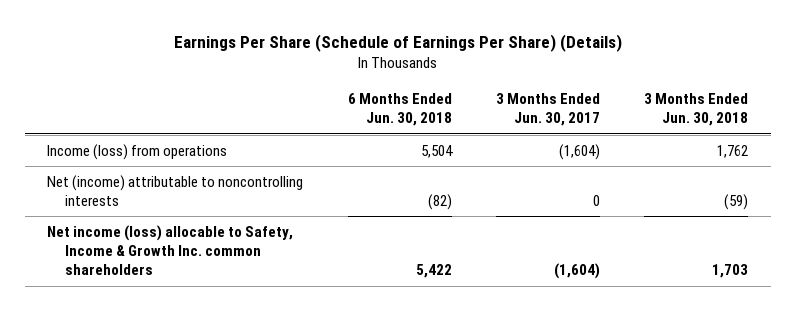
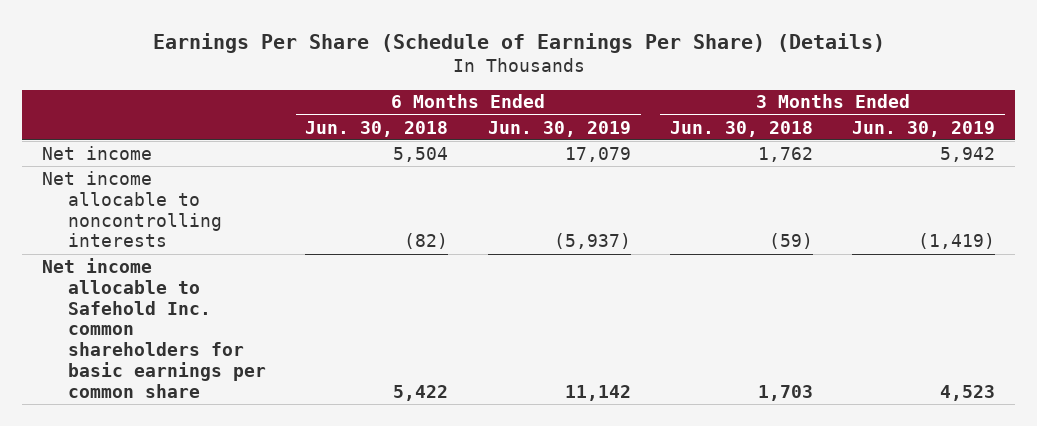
[495,93,600,127] 3 Months Ended Jun. 30, 2017 -> none
none -> [487,120,631,137] Jun. 30, 2019
none -> [852,120,996,137] Jun. 30, 2019
[47,143,228,160] Income (loss) from operations -> [41,145,152,160] Net income
[47,174,304,207] Net (income) attributable to noncontrolling interests -> [41,170,223,248] Net income allocable to noncontrolling interests
[47,224,294,276] Net income (loss) allocable to Safety, Income & Growth Inc. common shareholders -> [41,257,267,398] Net income allocable to Safehold Inc. common shareholders for basic earnings per common share

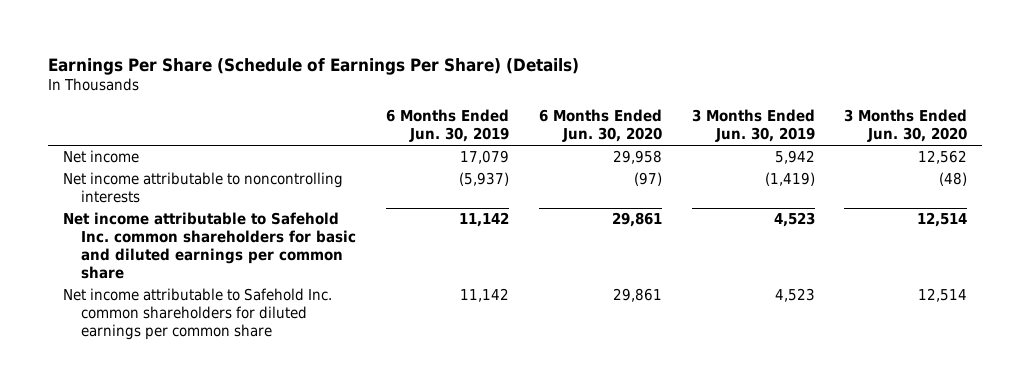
[305,120,449,137] Jun. 30, 2018 -> none
[669,120,813,137] Jun. 30, 2018 -> none
none -> [538,109,662,143] 6 Months Ended Jun. 30, 2020
none -> [844,109,968,143] 3 Months Ended Jun. 30, 2020
[41,170,223,248] Net income allocable to noncontrolling interests -> [62,172,343,204] Net income attributable to noncontrolling interests
[41,257,267,398] Net income allocable to Safehold Inc. common shareholders for basic earnings per common share -> [62,212,357,280] Net income attributable to Safehold Inc. common shareholders for basic and diluted earnings per common share
none -> [62,288,332,341] Net income attributable to Safehold Inc. common shareholders for diluted earnings per common share

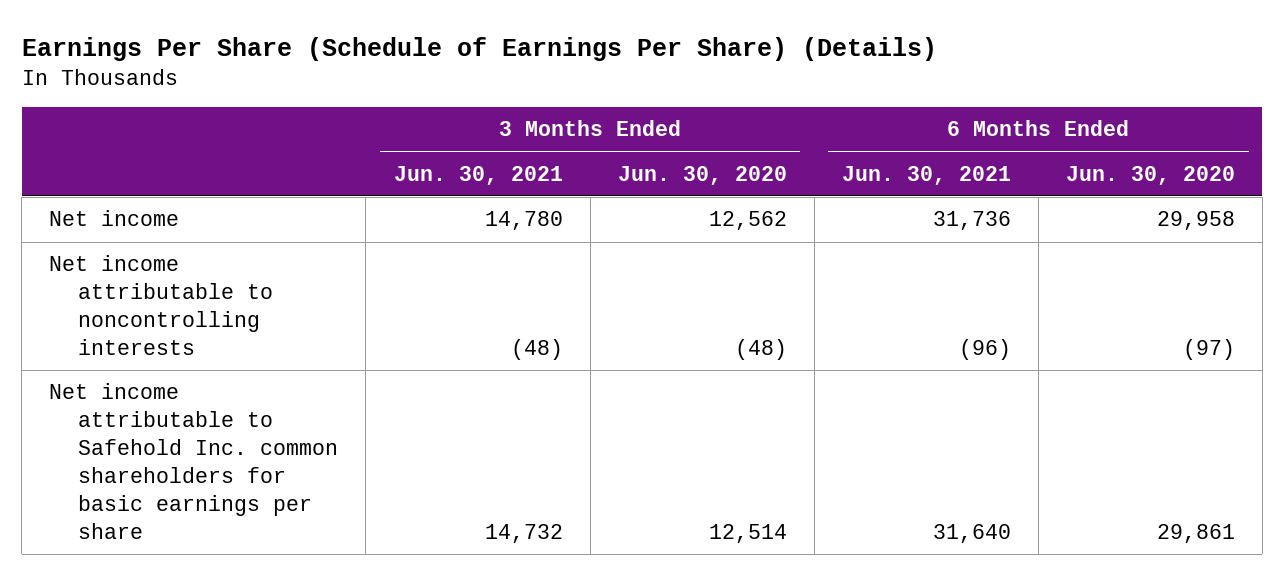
[385,109,509,143] 6 Months Ended Jun. 30, 2019 -> none
[691,109,815,143] 3 Months Ended Jun. 30, 2019 -> none
none -> [393,165,563,185] Jun. 30, 2021
none -> [841,165,1011,185] Jun. 30, 2021
[62,288,332,341] Net income attributable to Safehold Inc. common shareholders for diluted earnings per common share -> none
[62,212,357,280] Net income attributable to Safehold Inc. common shareholders for basic and diluted earnings per common share -> [49,383,339,539] Net income attributable to Safehold Inc. common shareholders for basic earnings per share

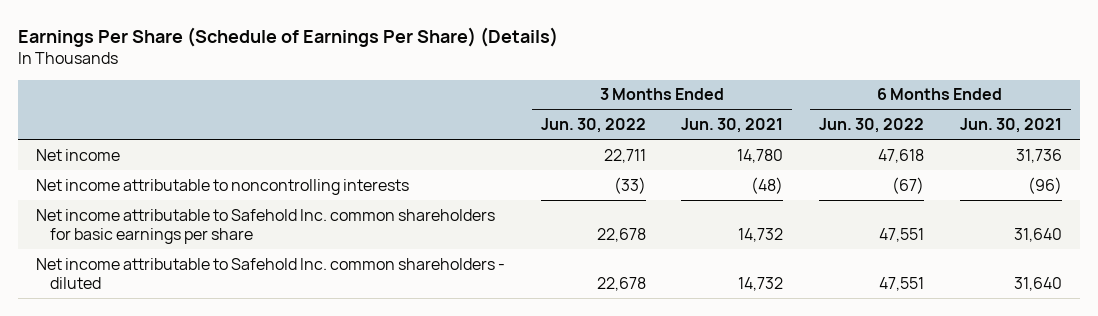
[617,165,787,185] Jun. 30, 2020 -> none
[1065,165,1235,185] Jun. 30, 2020 -> none
none -> [540,118,646,134] Jun. 30, 2022
none -> [819,118,925,134] Jun. 30, 2022
none -> [35,257,505,290] Net income attributable to Safehold Inc. common shareholders - diluted

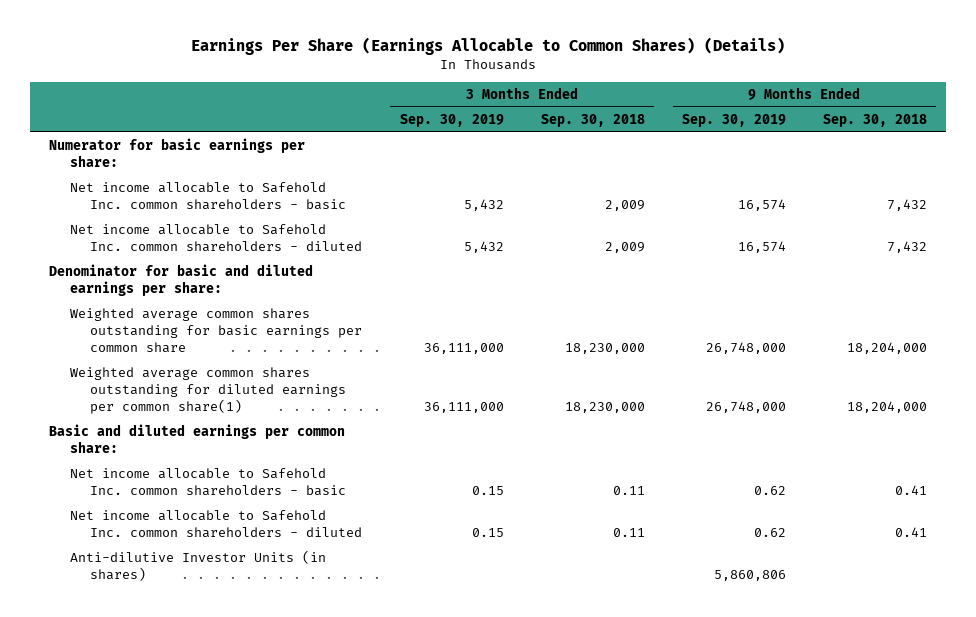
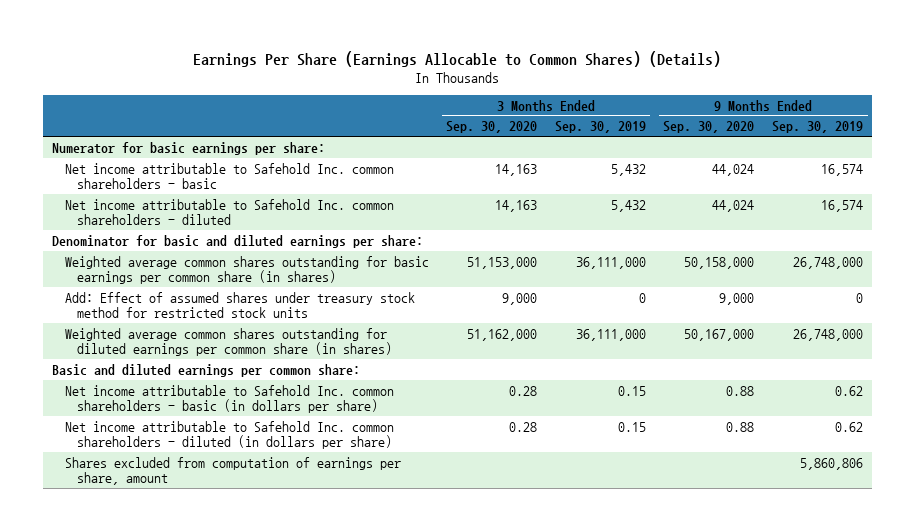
[540,113,645,127] Sep. 30, 2018 -> none
[822,113,927,127] Sep. 30, 2018 -> none
none -> [446,121,538,134] Sep. 30, 2020
none -> [663,121,755,134] Sep. 30, 2020
[69,182,347,210] Net income allocable to Safehold Inc. common shareholders - basic -> [64,162,394,190] Net income attributable to Safehold Inc. common shareholders - basic
[69,224,363,252] Net income allocable to Safehold Inc. common shareholders - diluted -> [64,198,394,226] Net income attributable to Safehold Inc. common shareholders - diluted
[69,308,363,353] Weighted average common shares outstanding for basic earnings per common share -> [64,255,429,285] Weighted average common shares outstanding for basic earnings per common share (in shares)
none -> [64,291,415,319] Add: Effect of assumed shares under treasury stock method for restricted stock units
[69,367,347,414] Weighted average common shares outstanding for diluted earnings per common share(1) -> [64,327,393,357] Weighted average common shares outstanding for diluted earnings per common share (in shares)
[69,468,347,496] Net income allocable to Safehold Inc. common shareholders - basic -> [64,384,394,414] Net income attributable to Safehold Inc. common shareholders - basic (in dollars per share)
[69,510,363,538] Net income allocable to Safehold Inc. common shareholders - diluted -> [64,420,394,450] Net income attributable to Safehold Inc. common shareholders - diluted (in dollars per share)
[69,550,326,581] Anti-dilutive Investor Units (in shares) -> [64,456,401,486] Shares excluded from computation of earnings per share, amount

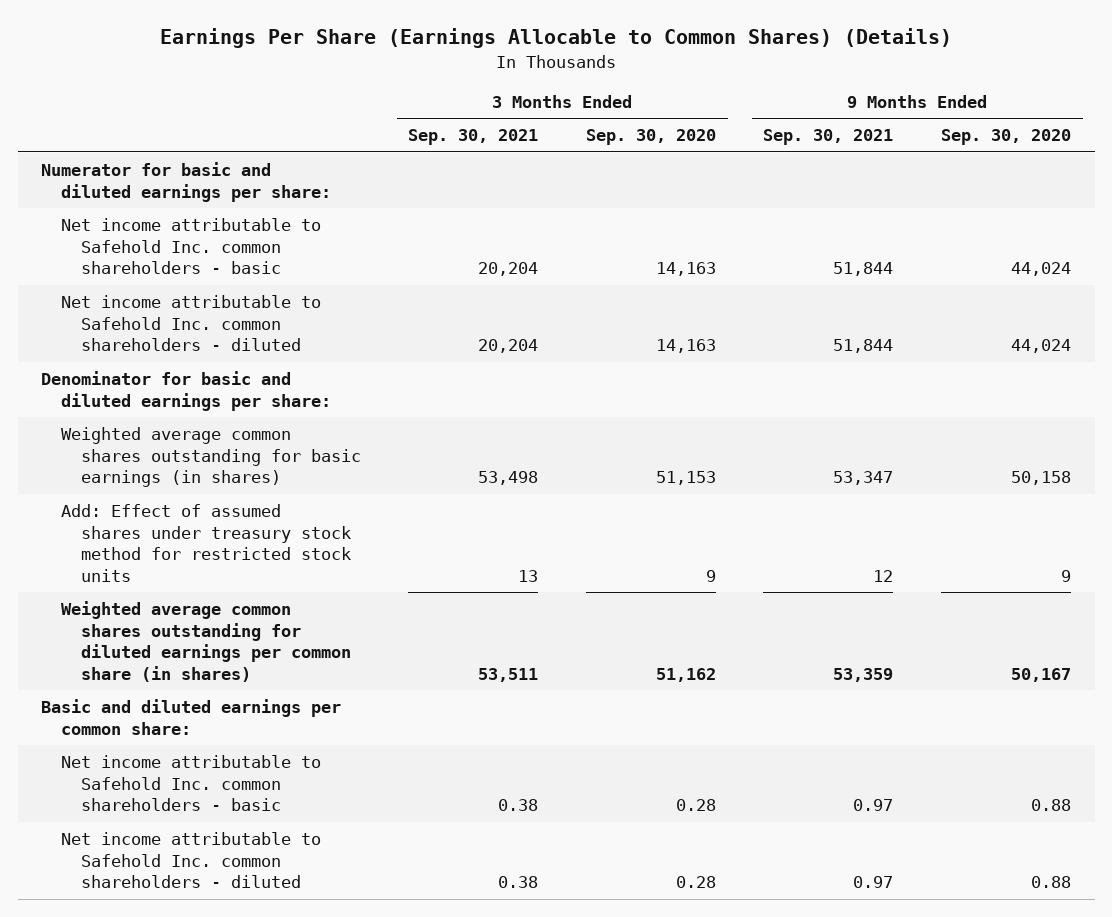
[554,121,646,134] Sep. 30, 2019 -> none
[772,121,864,134] Sep. 30, 2019 -> none
none -> [408,129,539,146] Sep. 30, 2021
none -> [763,129,894,146] Sep. 30, 2021
[51,141,325,155] Numerator for basic earnings per share: -> [41,161,332,202] Numerator for basic and diluted earnings per share:
[64,255,429,285] Weighted average common shares outstanding for basic earnings per common share (in shares) -> [61,426,361,488] Weighted average common shares outstanding for basic earnings (in shares)
[467,256,538,269] 51,153,000 -> [655,471,716,486] 51,153
[684,256,755,269] 50,158,000 -> [1011,471,1072,486] 50,158
[502,292,538,305] 9,000 -> [705,569,716,582] 9
[719,292,755,305] 9,000 -> [1061,569,1072,582] 9
[467,328,538,341] 51,162,000 -> [655,667,716,682] 51,162
[684,328,755,341] 50,167,000 -> [1011,667,1072,682] 50,167
[64,456,401,486] Shares excluded from computation of earnings per share, amount -> none
[64,384,394,414] Net income attributable to Safehold Inc. common shareholders - basic (in dollars per share) -> [61,754,322,812] Net income attributable to Safehold Inc. common shareholders - basic
[64,420,394,450] Net income attributable to Safehold Inc. common shareholders - diluted (in dollars per share) -> [61,831,322,889] Net income attributable to Safehold Inc. common shareholders - diluted

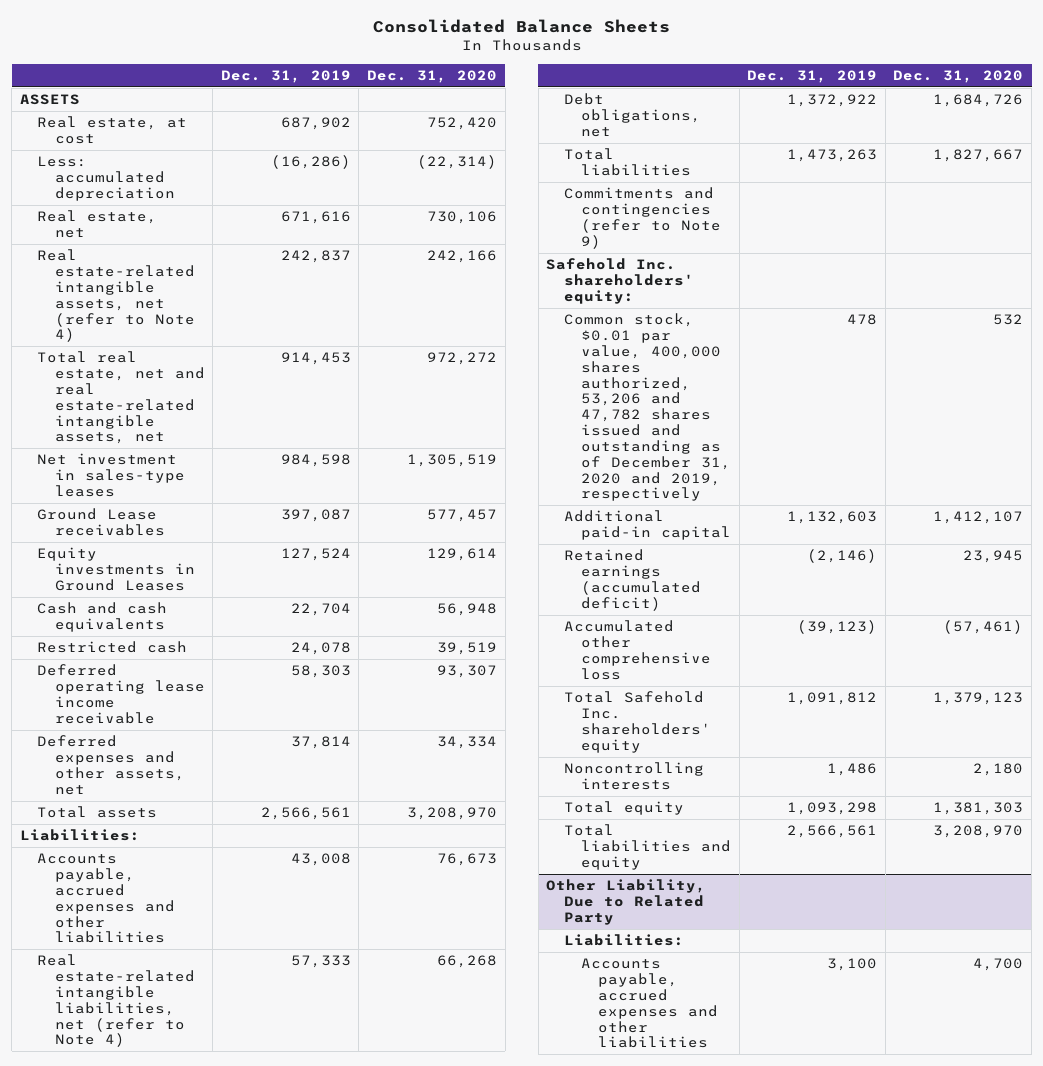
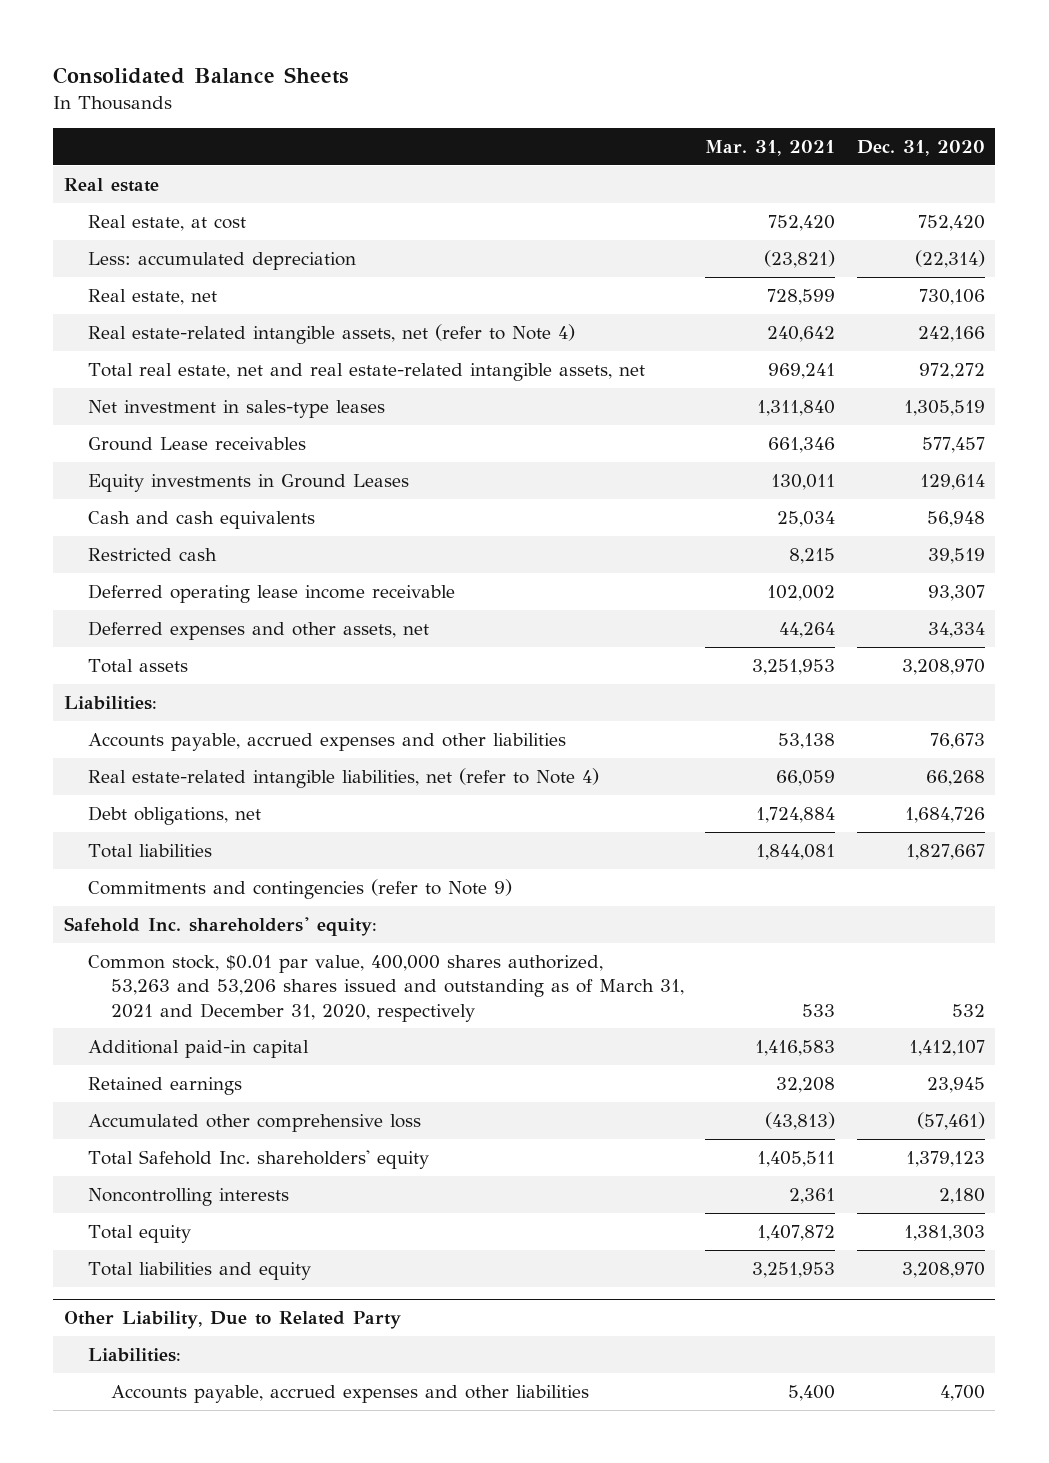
[220,69,351,83] Dec. 31, 2019 -> none
none -> [705,139,836,156] Mar. 31, 2021
[19,94,80,106] ASSETS -> none
none -> [64,177,160,192] Real estate
[563,313,731,502] Common stock, $0.01 par value, 400,000 shares authorized, 53,206 and 47,782 shares issued and outstanding as of December 31, 2020 and 2019, respectively -> [87,954,685,1022] Common stock, $0.01 par value, 400,000 shares authorized, 53,263 and 53,206 shares issued and outstanding as of March 31, 2021 and December 31, 2020, respectively
[563,549,701,611] Retained earnings (accumulated deficit) -> [87,1076,242,1095] Retained earnings

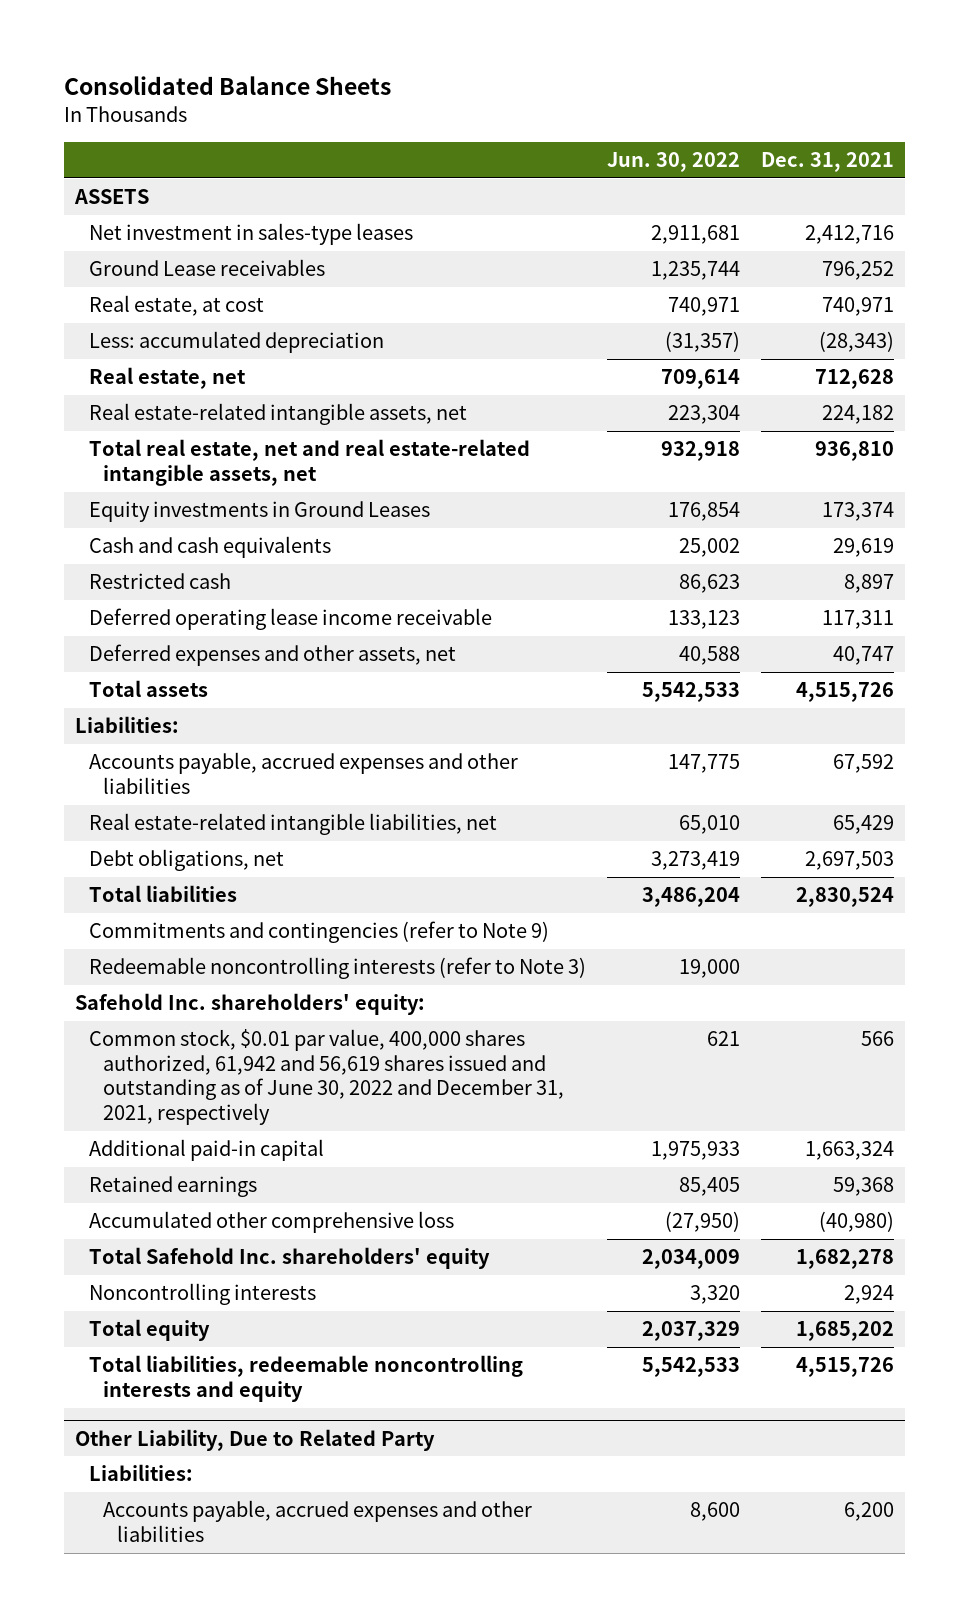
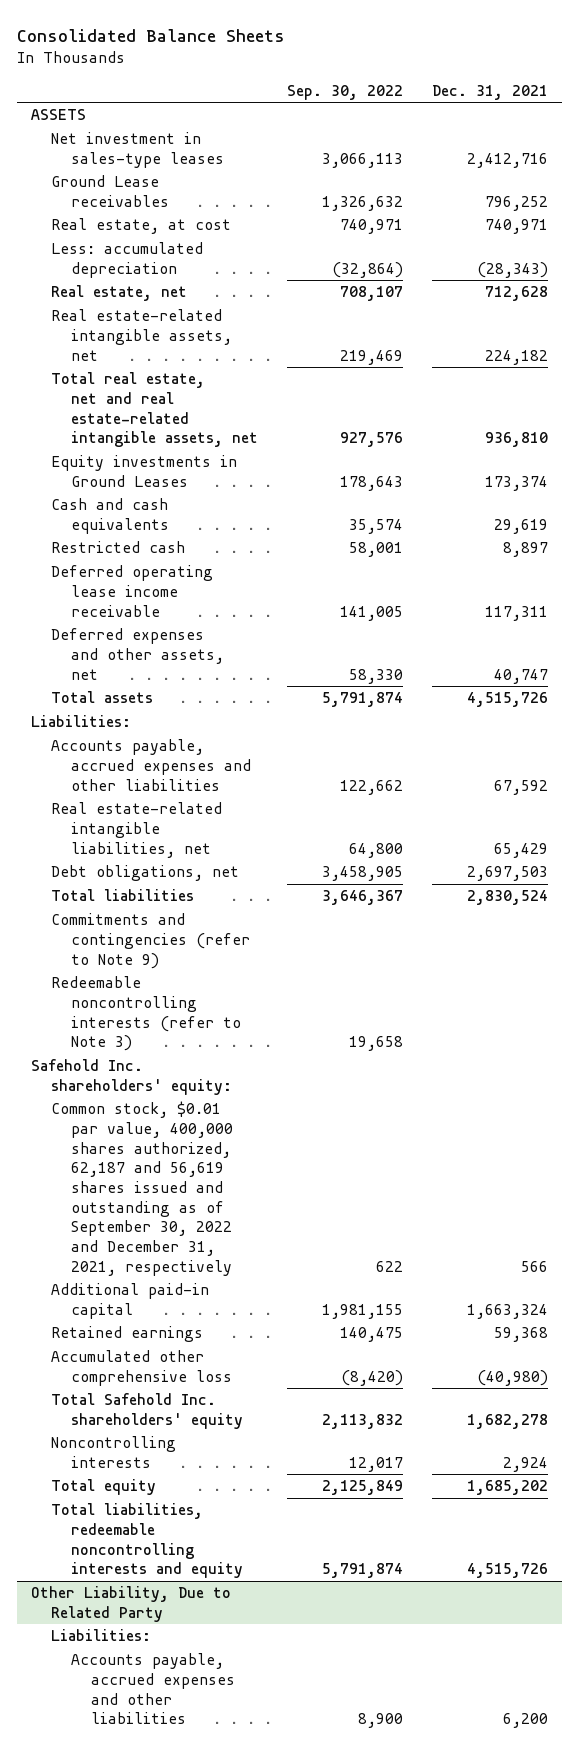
[607,152,741,173] Jun. 30, 2022 -> none
none -> [286,84,403,100] Sep. 30, 2022
[89,1029,565,1125] Common stock, $0.01 par value, 400,000 shares authorized, 61,942 and 56,619 shares issued and outstanding as of June 30, 2022 and December 31, 2021, respectively -> [51,1101,234,1276] Common stock, $0.01 par value, 400,000 shares authorized, 62,187 and 56,619 shares issued and outstanding as of September 30, 2022 and December 31, 2021, respectively

